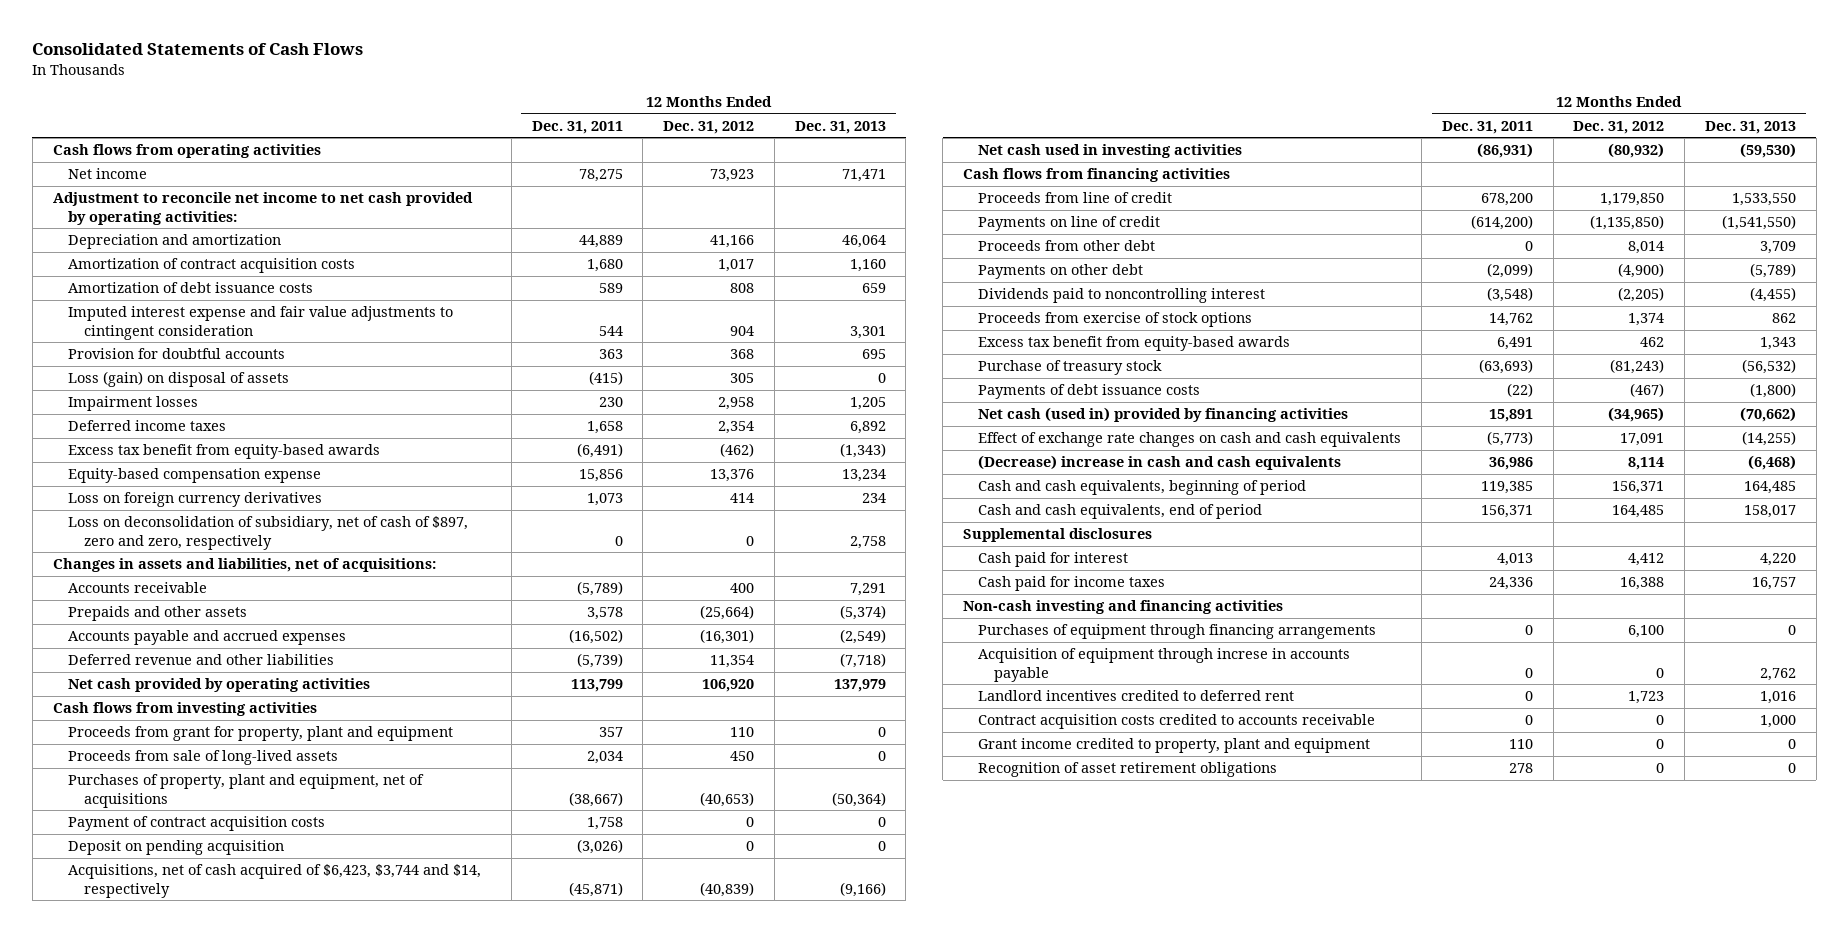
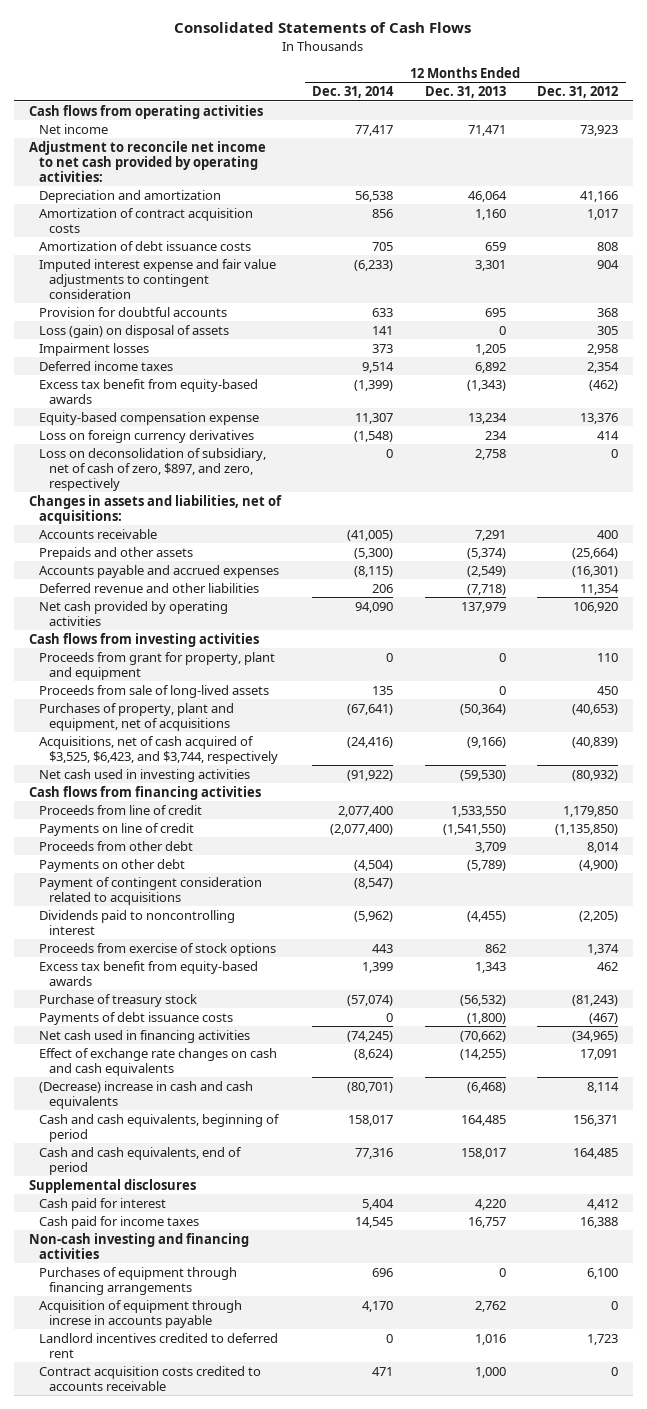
[531,120,623,134] Dec. 31, 2011 -> none
none -> [312,86,395,99] Dec. 31, 2014
[68,306,454,340] Imputed interest expense and fair value adjustments to cintingent consideration -> [39,258,277,299] Imputed interest expense and fair value adjustments to contingent consideration
[68,516,469,550] Loss on deconsolidation of subsidiary, net of cash of $897, zero and zero, respectively -> [39,447,267,491] Loss on deconsolidation of subsidiary, net of cash of zero, $897, and zero, respectively
[68,816,326,832] Payment of contract acquisition costs -> none
[68,840,285,856] Deposit on pending acquisition -> none
[68,864,482,898] Acquisitions, net of cash acquired of $6,423, $3,744 and $14, respectively -> [39,735,279,764] Acquisitions, net of cash acquired of $3,525, $6,423, and $3,744, respectively
none -> [39,876,263,905] Payment of contingent consideration related to acquisitions
[978,407,1349,423] Net cash (used in) provided by financing activities -> [39,1029,251,1043] Net cash used in financing activities
[978,738,1371,754] Grant income credited to property, plant and equipment -> none
[978,762,1278,778] Recognition of asset retirement obligations -> none

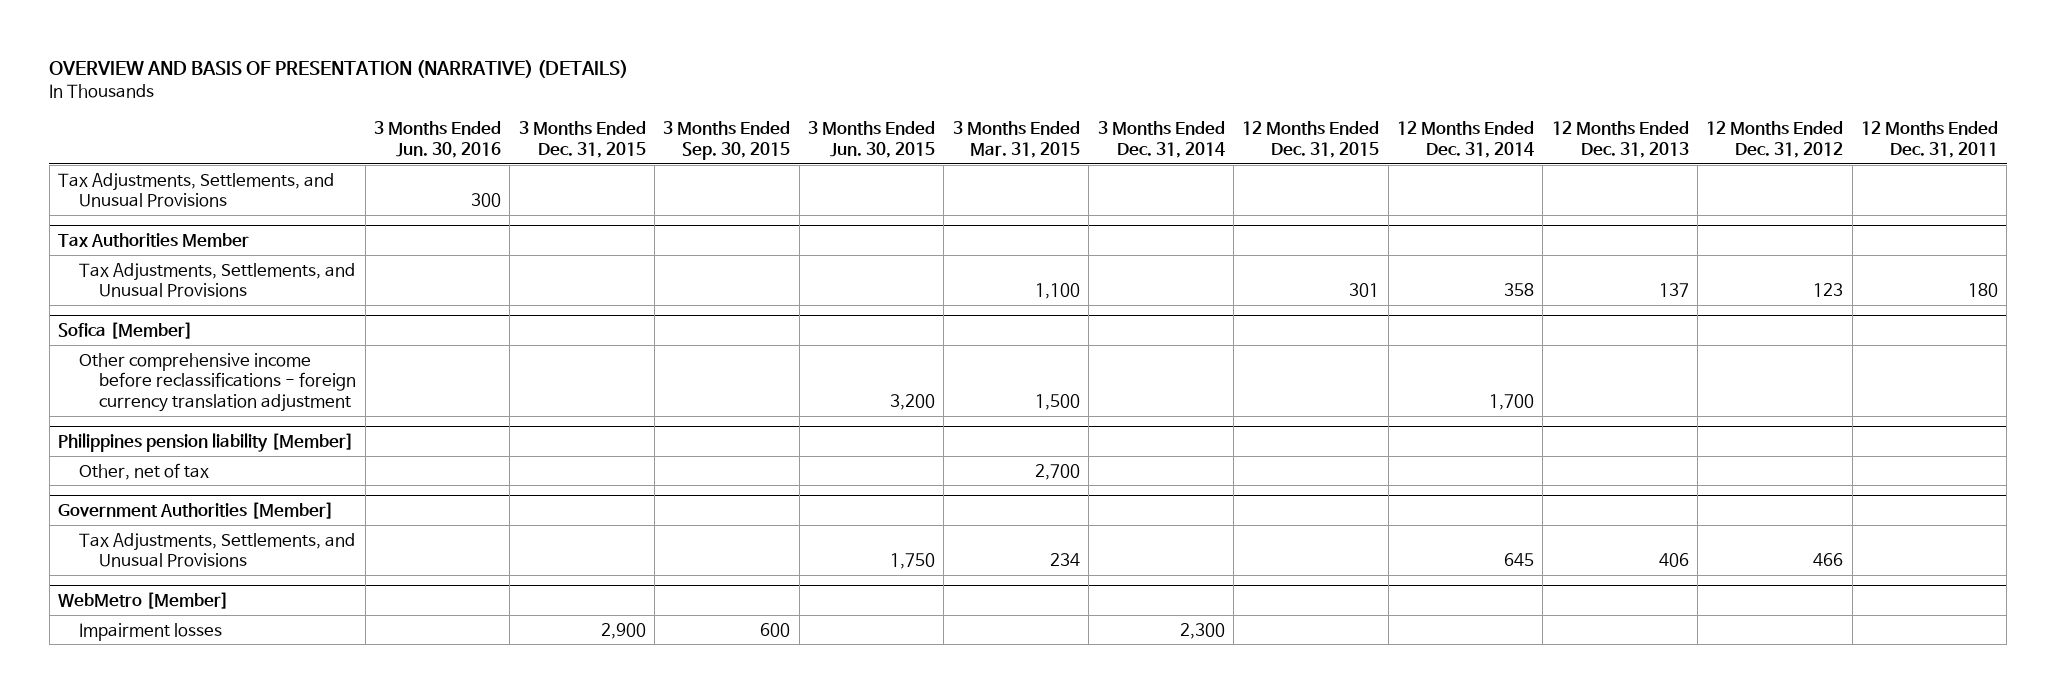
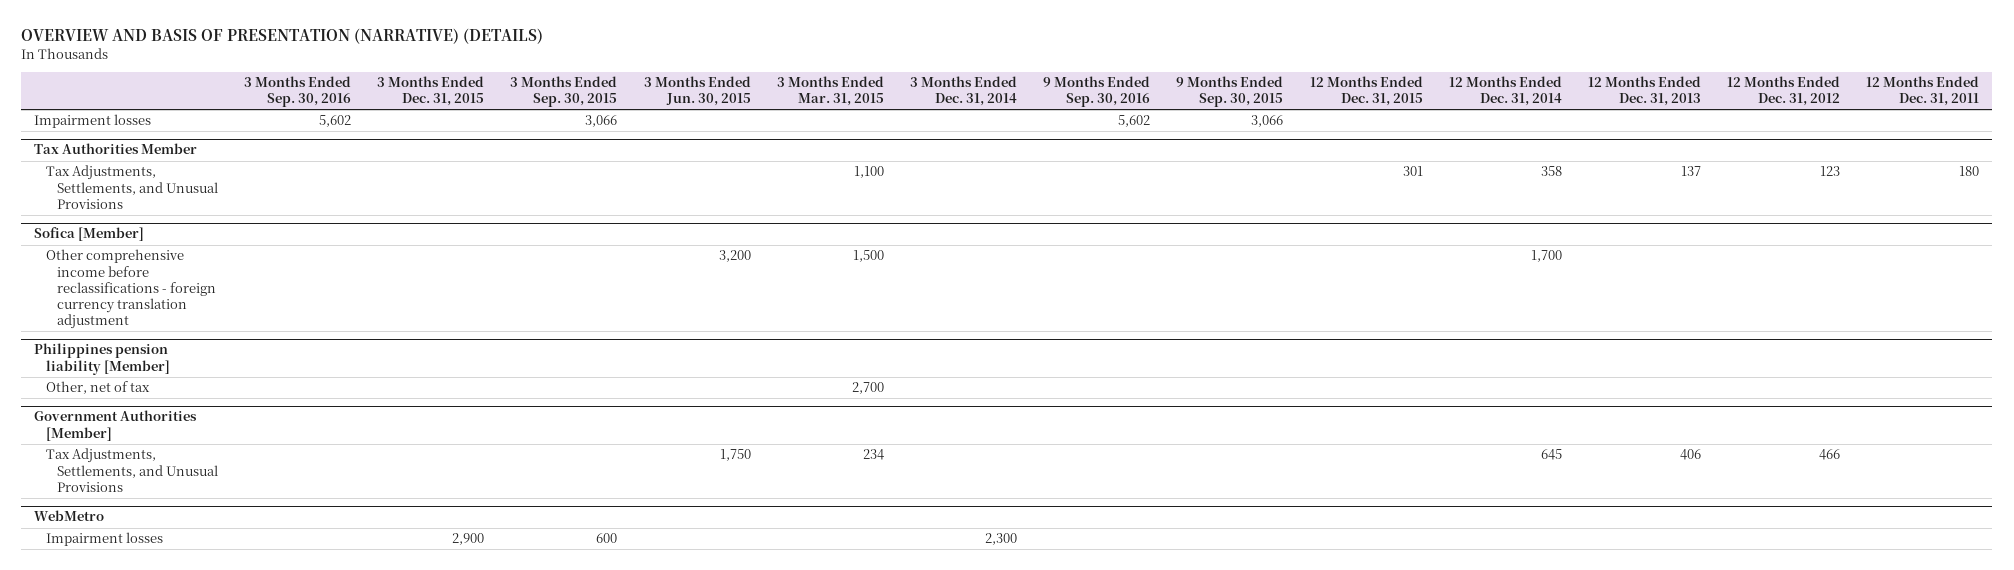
[374,121,502,158] 3 Months Ended Jun. 30, 2016 -> none
none -> [244,76,352,108] 3 Months Ended Sep. 30, 2016
none -> [1043,76,1151,108] 9 Months Ended Sep. 30, 2016
none -> [1176,76,1284,108] 9 Months Ended Sep. 30, 2015
[57,172,334,208] Tax Adjustments, Settlements, and Unusual Provisions -> none
none -> [34,114,152,129] Impairment losses
[57,591,229,609] WebMetro [Member] -> [34,510,105,522] WebMetro

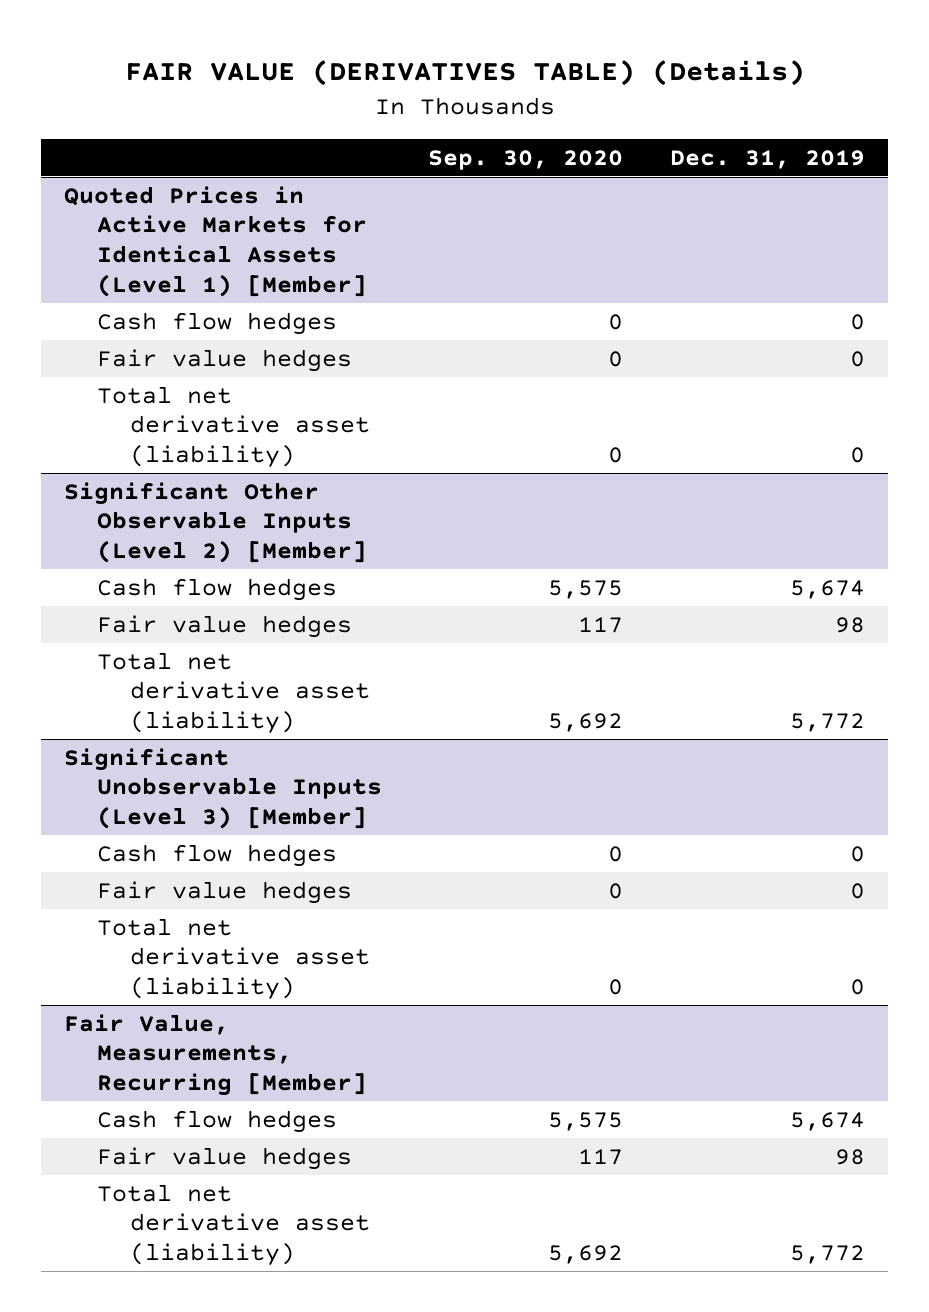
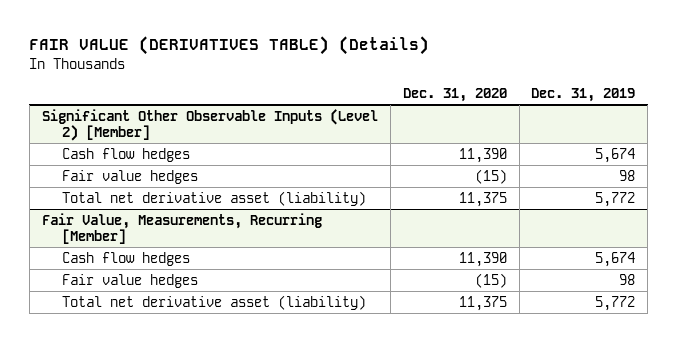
[428,149,624,170] Sep. 30, 2020 -> none
none -> [402,87,507,102] Dec. 31, 2020
[63,185,367,297] Quoted Prices in Active Markets for Identical Assets (Level 1) [Member] -> none
[96,311,337,335] Cash flow hedges -> none
[96,348,352,372] Fair value hedges -> none
[96,385,370,468] Total net derivative asset (liability) -> none
[63,747,382,829] Significant Unobservable Inputs (Level 3) [Member] -> none
[96,843,337,867] Cash flow hedges -> none
[96,880,352,904] Fair value hedges -> none
[96,917,370,1000] Total net derivative asset (liability) -> none

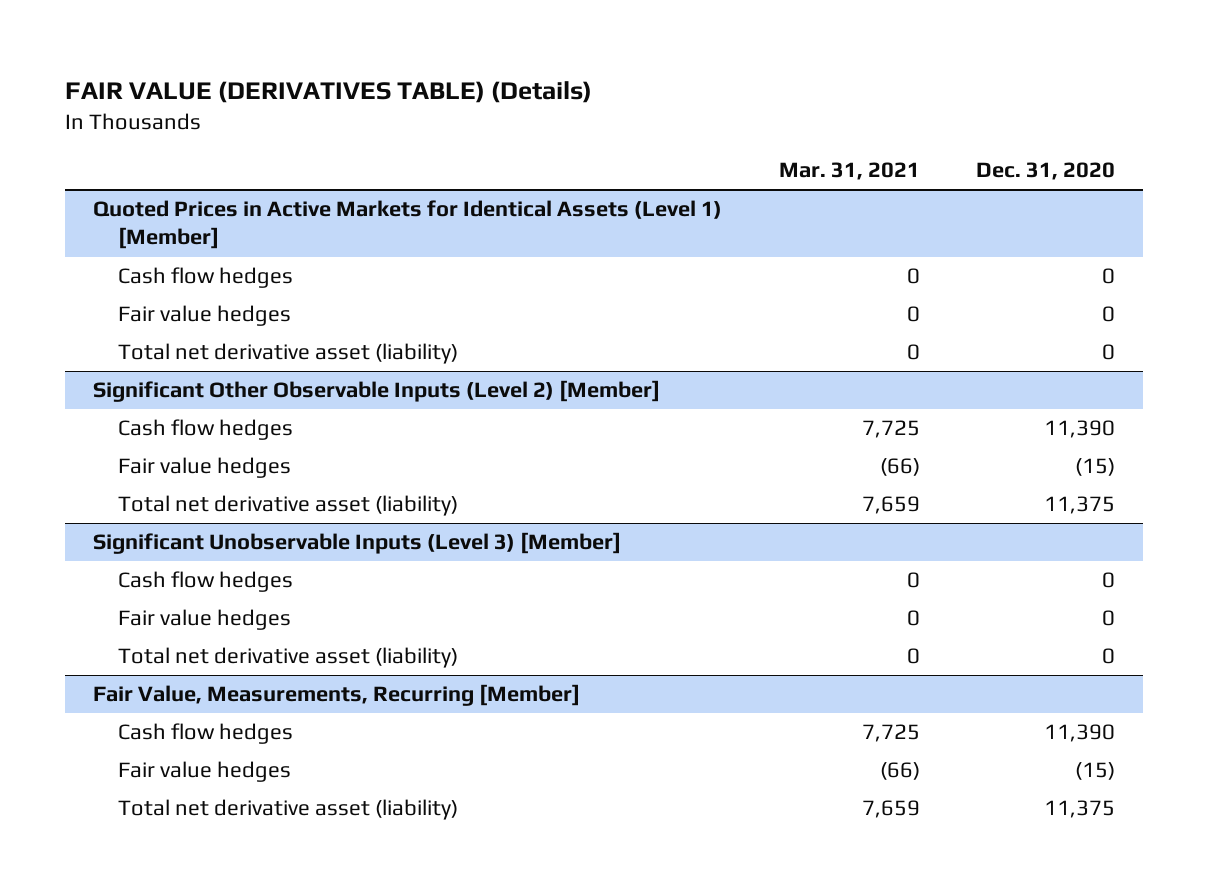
[531,87,636,102] Dec. 31, 2019 -> none
none -> [778,162,920,181] Mar. 31, 2021
none -> [93,200,723,250] Quoted Prices in Active Markets for Identical Assets (Level 1) [Member]
none -> [118,267,294,289] Cash flow hedges
none -> [118,305,292,327] Fair value hedges
none -> [118,343,459,365] Total net derivative asset (liability)
none -> [93,532,622,555] Significant Unobservable Inputs (Level 3) [Member]
none -> [118,571,294,593] Cash flow hedges
none -> [118,609,292,631] Fair value hedges
none -> [118,647,459,669] Total net derivative asset (liability)

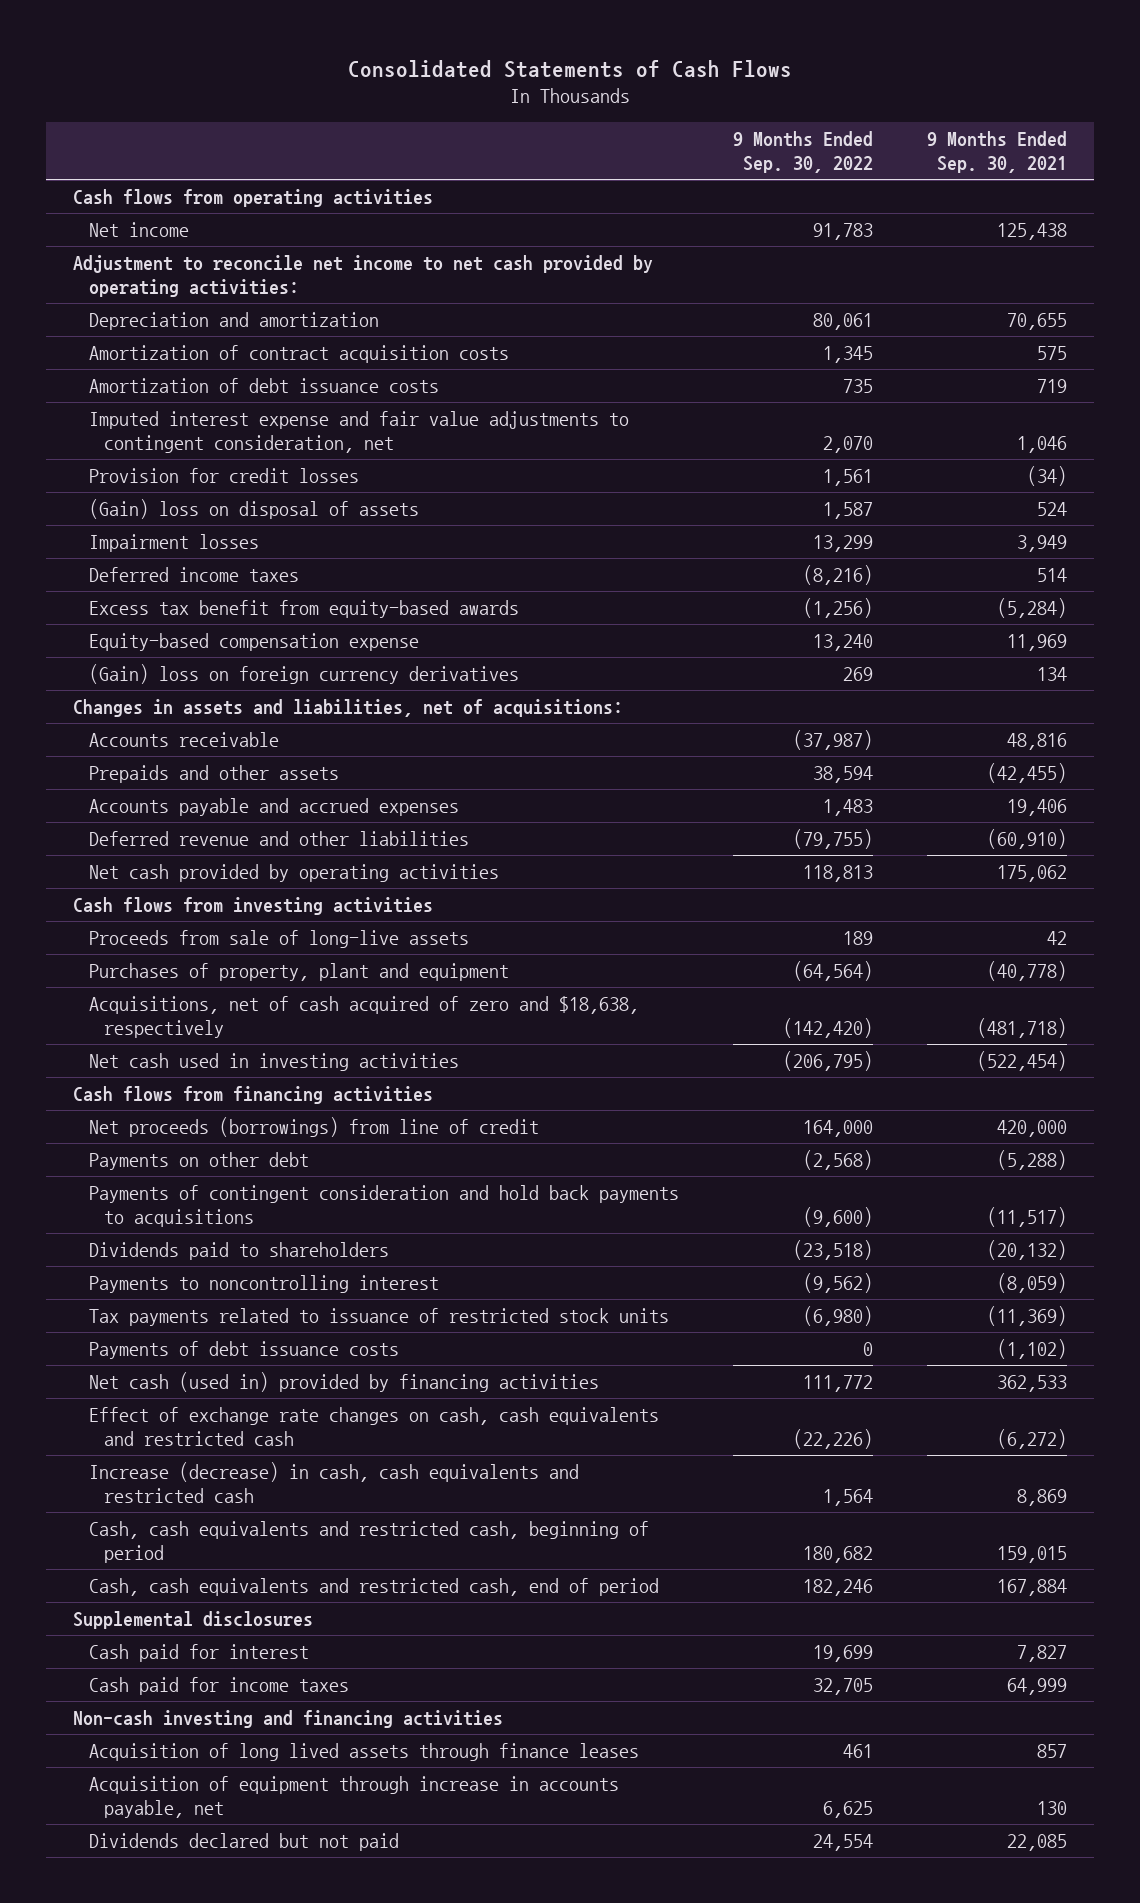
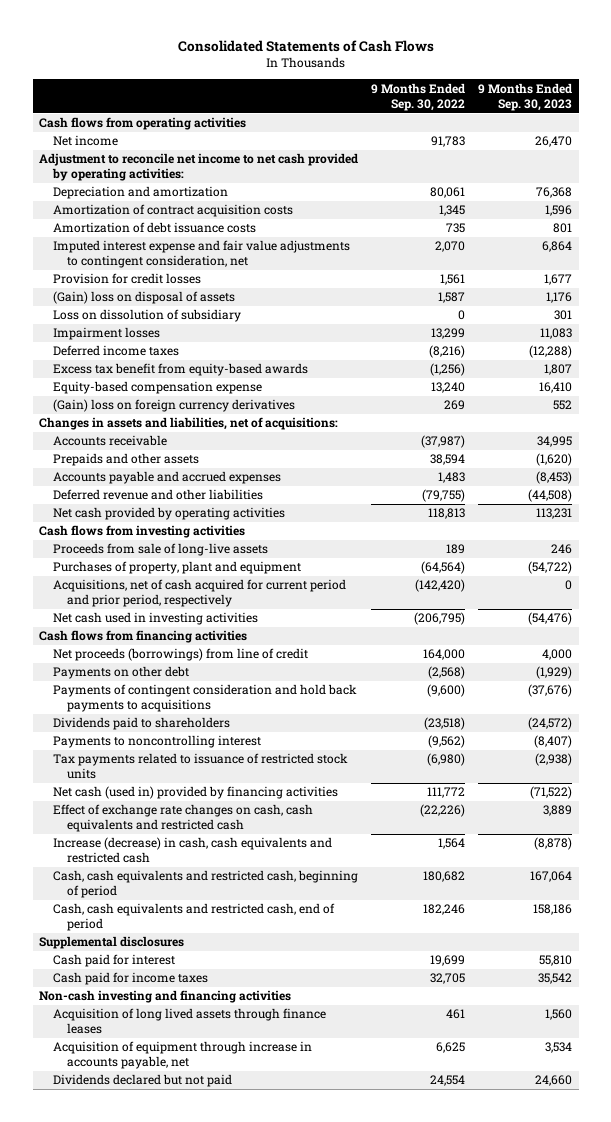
[927,130,1068,173] 9 Months Ended Sep. 30, 2021 -> none
none -> [478,82,573,111] 9 Months Ended Sep. 30, 2023
none -> [53,309,242,323] Loss on dissolution of subsidiary
[88,995,639,1038] Acquisitions, net of cash acquired of zero and $18,638, respectively -> [53,579,347,608] Acquisitions, net of cash acquired for current period and prior period, respectively
[88,1340,399,1359] Payments of debt issuance costs -> none

